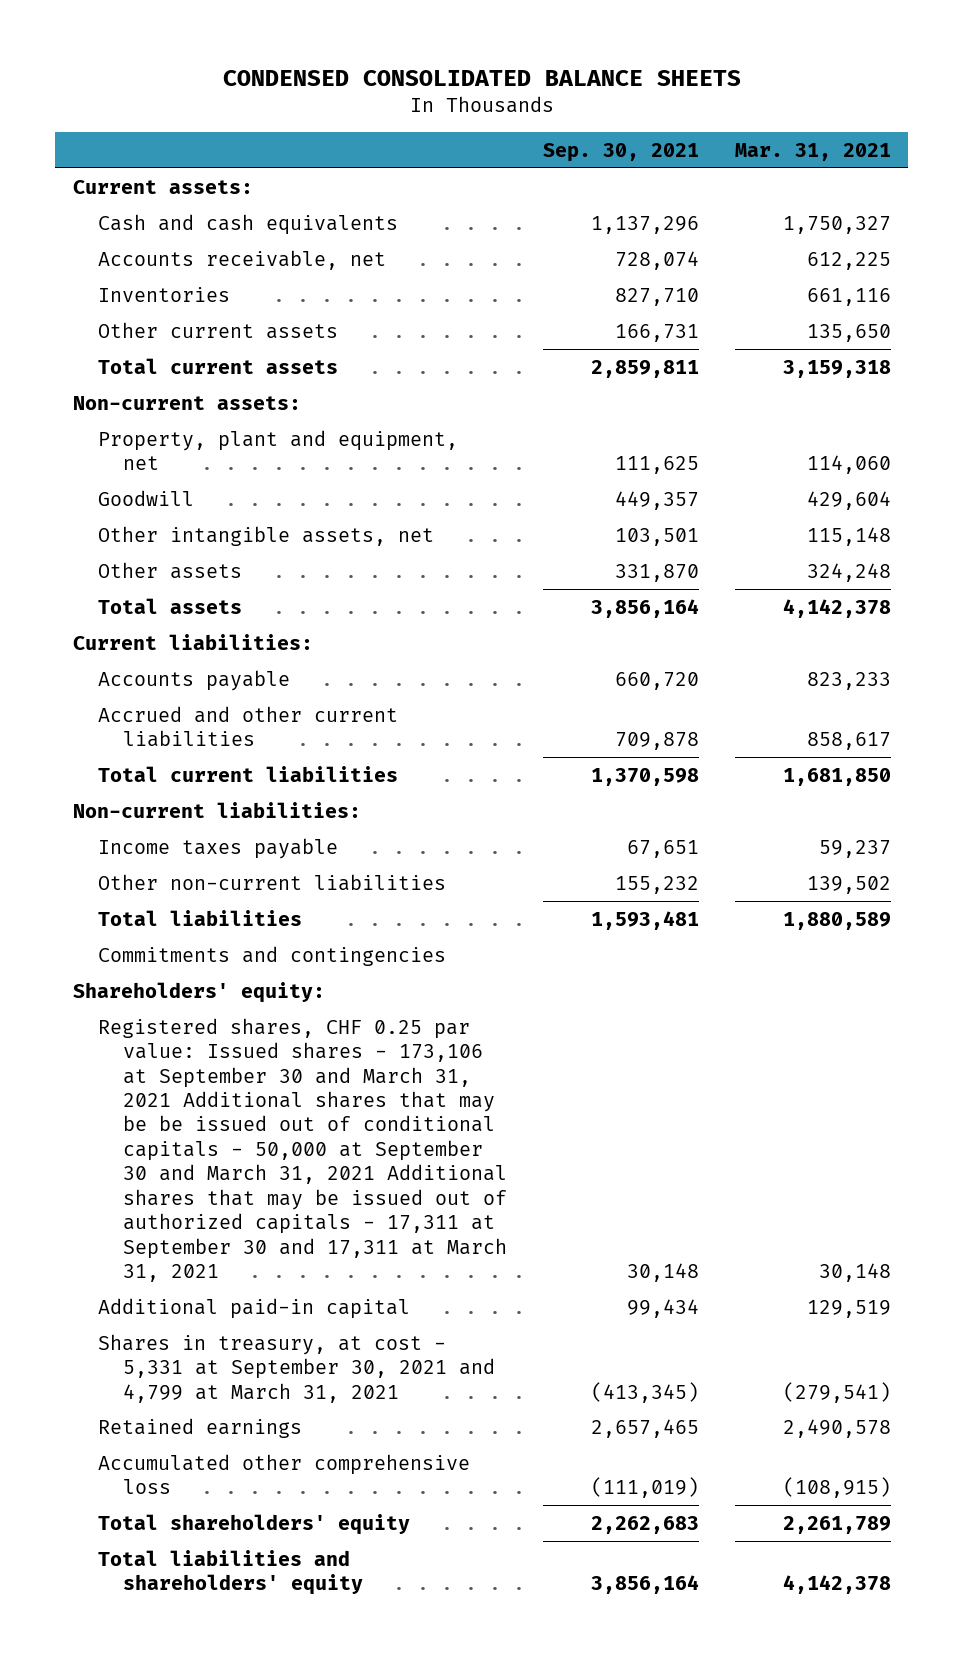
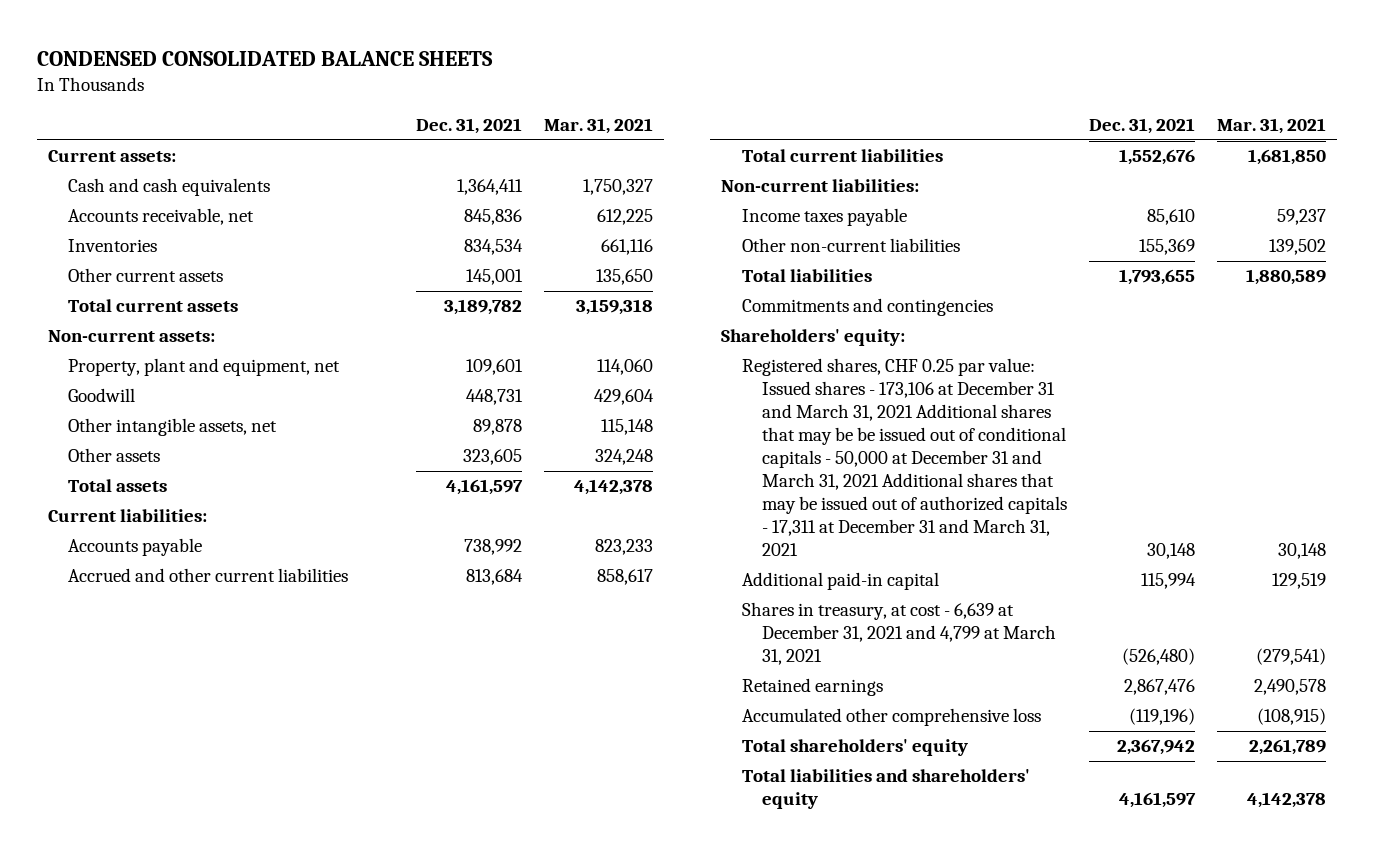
[542,142,699,162] Sep. 30, 2021 -> none
none -> [415,118,522,135] Dec. 31, 2021
[98,1017,508,1283] Registered shares, CHF 0.25 par value: Issued shares - 173,106 at September 30 and March 31, 2021 Additional shares that may be be issued out of conditional capitals - 50,000 at September 30 and March 31, 2021 Additional shares that may be issued out of authorized capitals - 17,311 at September 30 and 17,311 at March 31, 2021 -> [741,358,1068,557] Registered shares, CHF 0.25 par value: Issued shares - 173,106 at December 31 and March 31, 2021 Additional shares that may be be issued out of conditional capitals - 50,000 at December 31 and March 31, 2021 Additional shares that may be issued out of authorized capitals - 17,311 at December 31 and March 31, 2021
[98,1333,496,1403] Shares in treasury, at cost - 5,331 at September 30, 2021 and 4,799 at March 31, 2021 -> [741,602,1057,666] Shares in treasury, at cost - 6,639 at December 31, 2021 and 4,799 at March 31, 2021

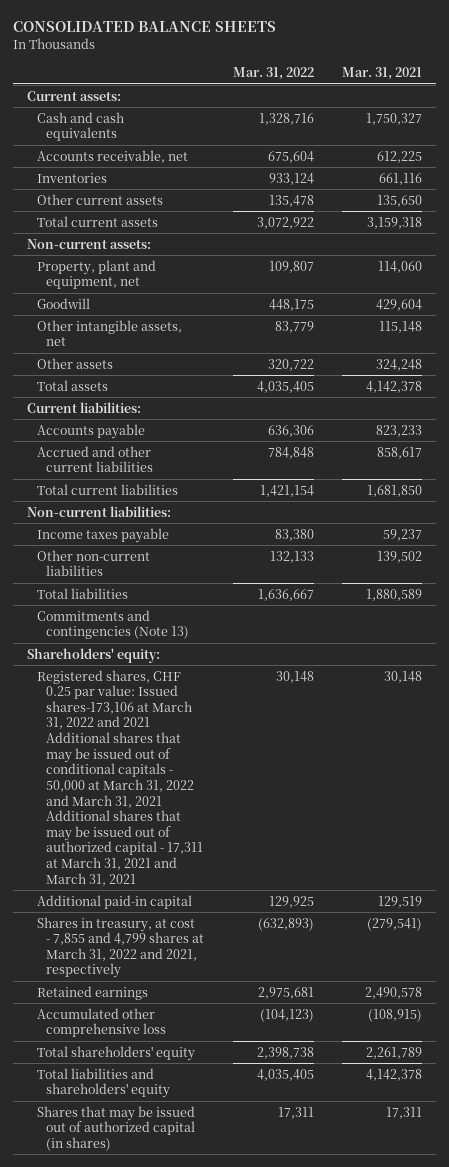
[36,50,493,66] CONDENSED CONSOLIDATED BALANCE SHEETS -> [13,21,277,33] CONSOLIDATED BALANCE SHEETS
[415,118,522,135] Dec. 31, 2021 -> none
none -> [232,67,314,81] Mar. 31, 2022
[741,298,993,317] Commitments and contingencies -> [36,609,190,640] Commitments and contingencies (Note 13)
[741,358,1068,557] Registered shares, CHF 0.25 par value: Issued shares - 173,106 at December 31 and March 31, 2021 Additional shares that may be be issued out of conditional capitals - 50,000 at December 31 and March 31, 2021 Additional shares that may be issued out of authorized capitals - 17,311 at December 31 and March 31, 2021 -> [36,669,204,886] Registered shares, CHF 0.25 par value: Issued shares-173,106 at March 31, 2022 and 2021 Additional shares that may be issued out of conditional capitals - 50,000 at March 31, 2022 and March 31, 2021 Additional shares that may be issued out of authorized capital - 17,311 at March 31, 2021 and March 31, 2021
[741,602,1057,666] Shares in treasury, at cost - 6,639 at December 31, 2021 and 4,799 at March 31, 2021 -> [36,916,205,979] Shares in treasury, at cost - 7,855 and 4,799 shares at March 31, 2022 and 2021, respectively
none -> [36,1105,196,1151] Shares that may be issued out of authorized capital (in shares)

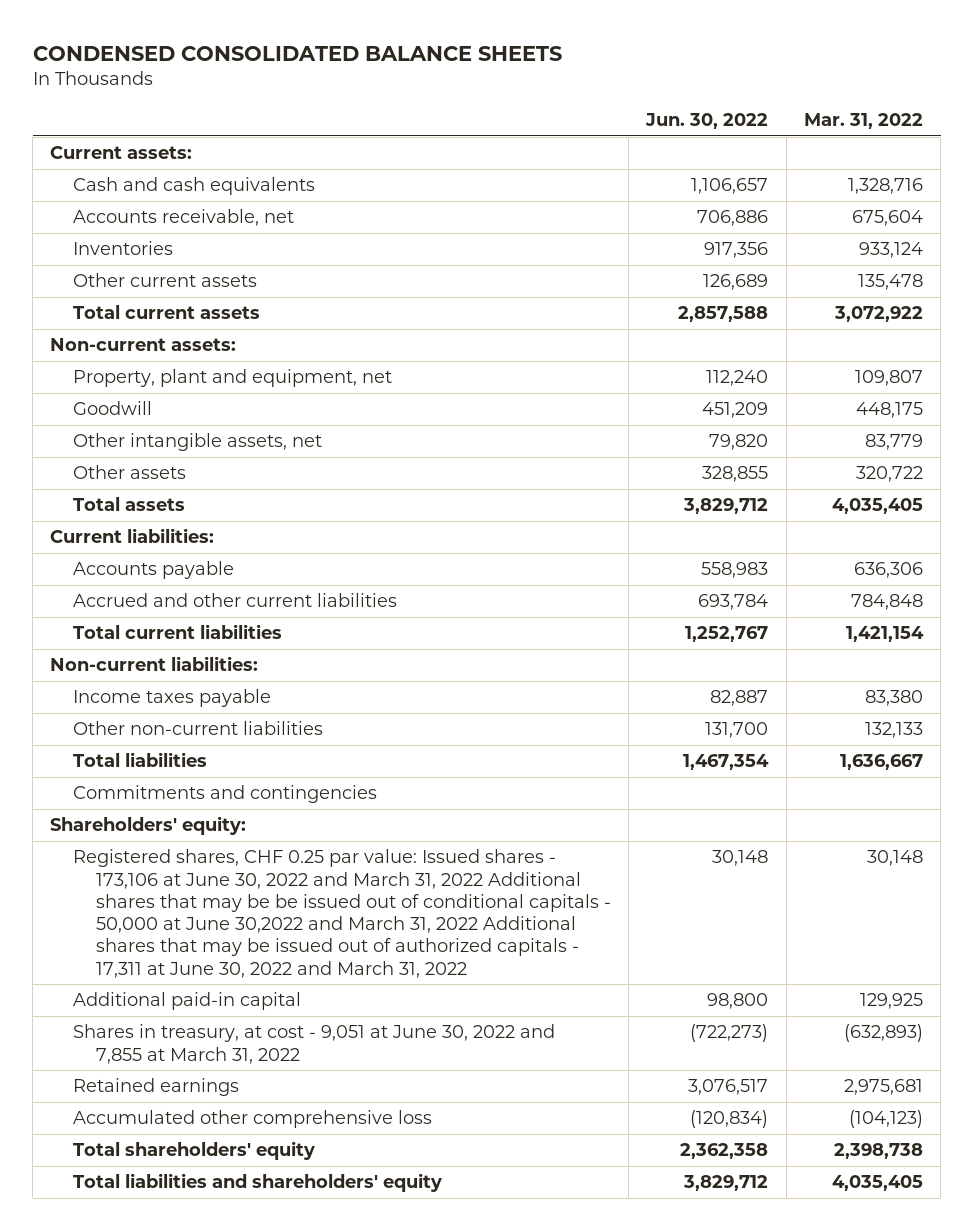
[13,21,277,33] CONSOLIDATED BALANCE SHEETS -> [32,45,562,61] CONDENSED CONSOLIDATED BALANCE SHEETS
[341,67,422,81] Mar. 31, 2021 -> none
none -> [645,112,769,129] Jun. 30, 2022
[36,609,190,640] Commitments and contingencies (Note 13) -> [73,785,378,804] Commitments and contingencies
[36,669,204,886] Registered shares, CHF 0.25 par value: Issued shares-173,106 at March 31, 2022 and 2021 Additional shares that may be issued out of conditional capitals - 50,000 at March 31, 2022 and March 31, 2021 Additional shares that may be issued out of authorized capital - 17,311 at March 31, 2021 and March 31, 2021 -> [73,849,611,978] Registered shares, CHF 0.25 par value: Issued shares - 173,106 at June 30, 2022 and March 31, 2022 Additional shares that may be be issued out of conditional capitals - 50,000 at June 30,2022 and March 31, 2022 Additional shares that may be issued out of authorized capitals - 17,311 at June 30, 2022 and March 31, 2022
[36,916,205,979] Shares in treasury, at cost - 7,855 and 4,799 shares at March 31, 2022 and 2021, respectively -> [73,1024,556,1064] Shares in treasury, at cost - 9,051 at June 30, 2022 and 7,855 at March 31, 2022
[36,1105,196,1151] Shares that may be issued out of authorized capital (in shares) -> none

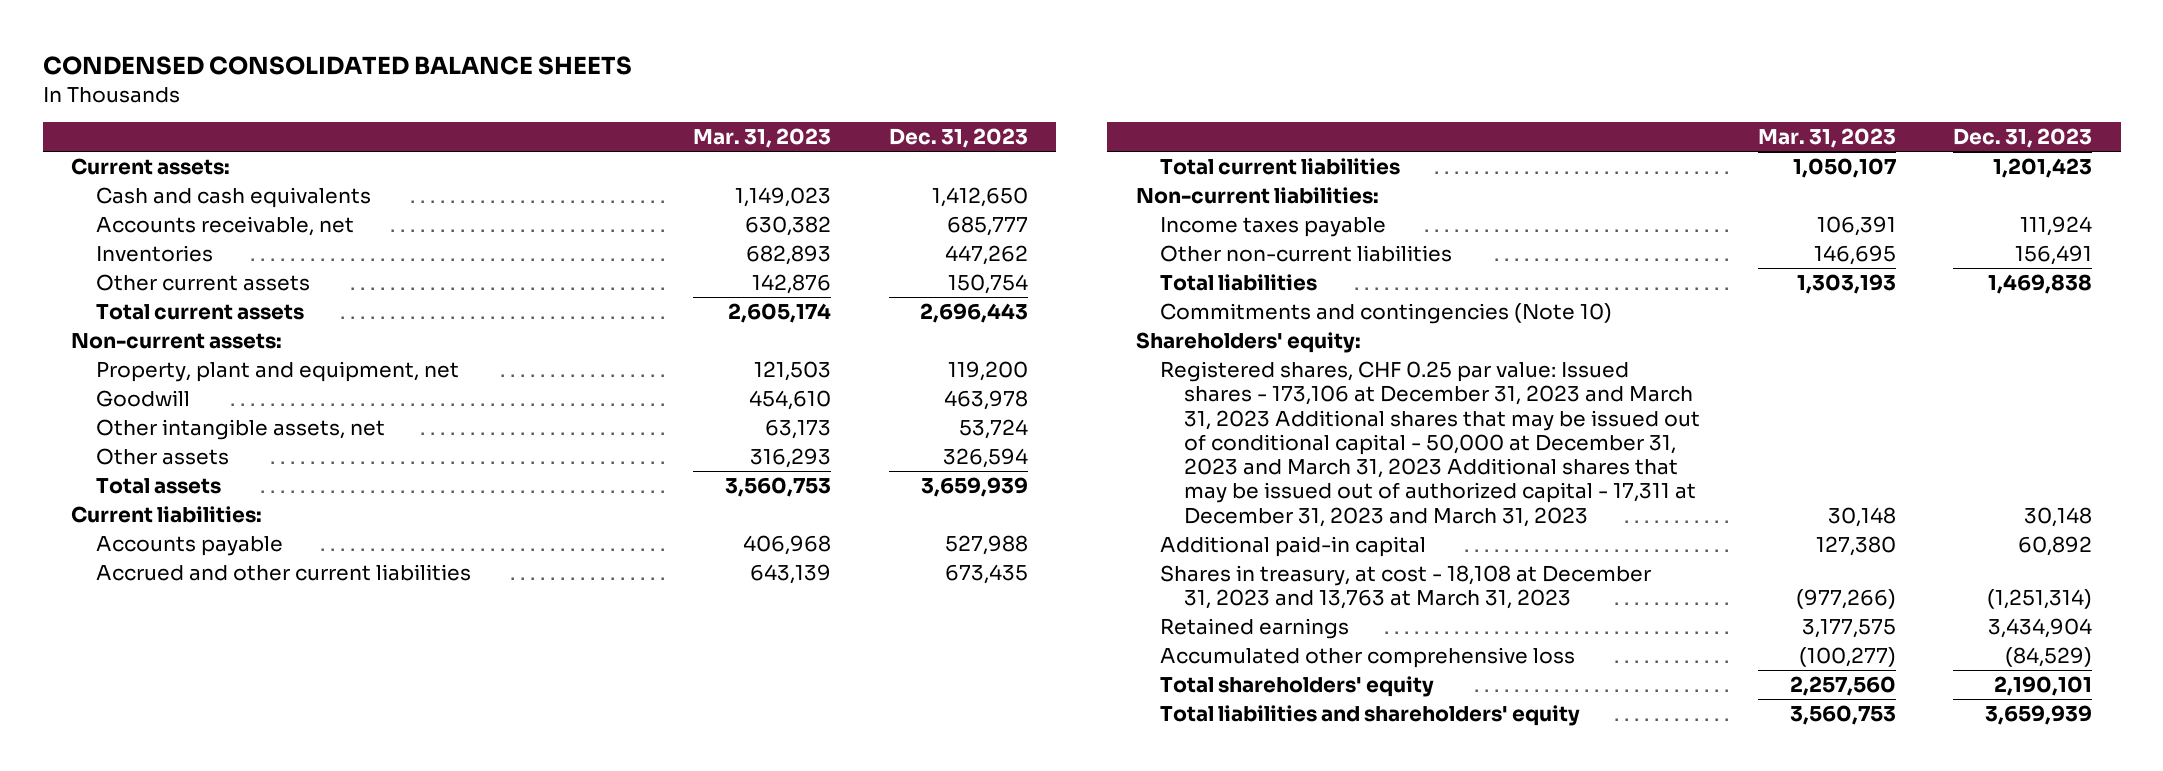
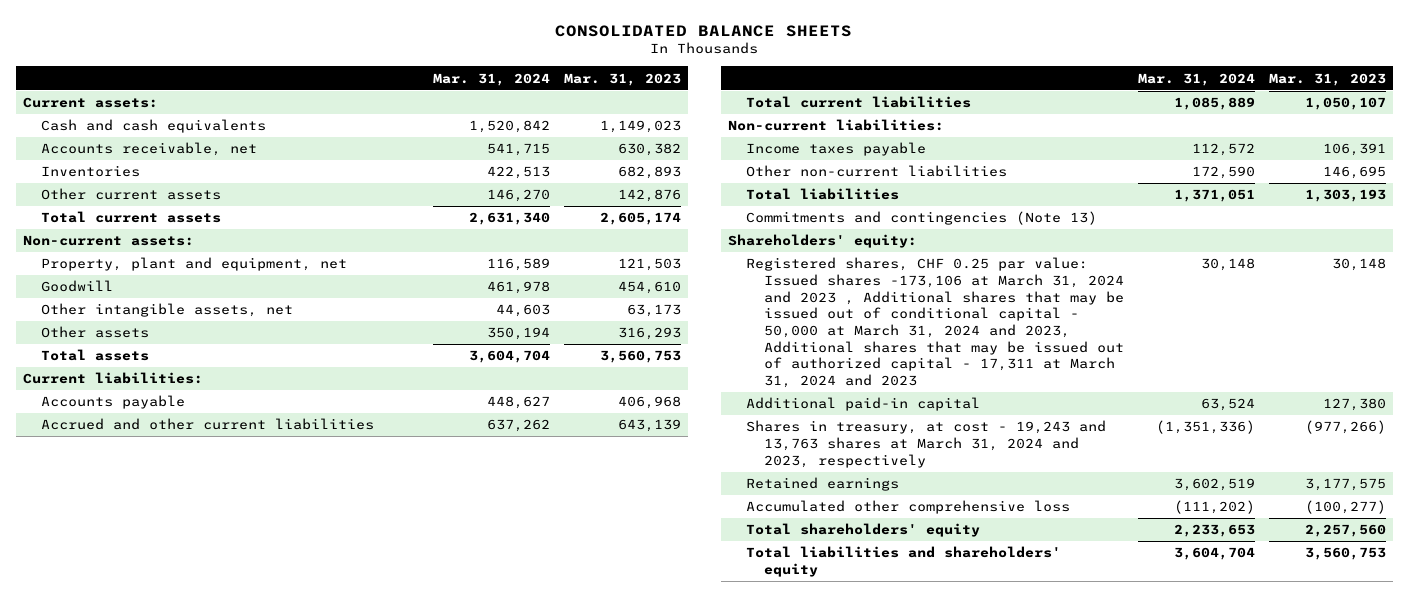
[42,56,632,76] CONDENSED CONSOLIDATED BALANCE SHEETS -> [555,24,853,37] CONSOLIDATED BALANCE SHEETS
[888,127,1028,148] Dec. 31, 2023 -> none
none -> [432,72,550,86] Mar. 31, 2024
[1160,303,1613,325] Commitments and contingencies (Note 10) -> [745,211,1097,226] Commitments and contingencies (Note 13)
[1160,361,1701,527] Registered shares, CHF 0.25 par value: Issued shares - 173,106 at December 31, 2023 and March 31, 2023 Additional shares that may be issued out of conditional capital - 50,000 at December 31, 2023 and March 31, 2023 Additional shares that may be issued out of authorized capital - 17,311 at December 31, 2023 and March 31, 2023 -> [745,257,1124,388] Registered shares, CHF 0.25 par value: Issued shares -173,106 at March 31, 2024 and 2023 , Additional shares that may be issued out of conditional capital - 50,000 at March 31, 2024 and 2023, Additional shares that may be issued out of authorized capital - 17,311 at March 31, 2024 and 2023
[1160,565,1652,610] Shares in treasury, at cost - 18,108 at December 31, 2023 and 13,763 at March 31, 2023 -> [745,420,1106,468] Shares in treasury, at cost - 19,243 and 13,763 shares at March 31, 2024 and 2023, respectively

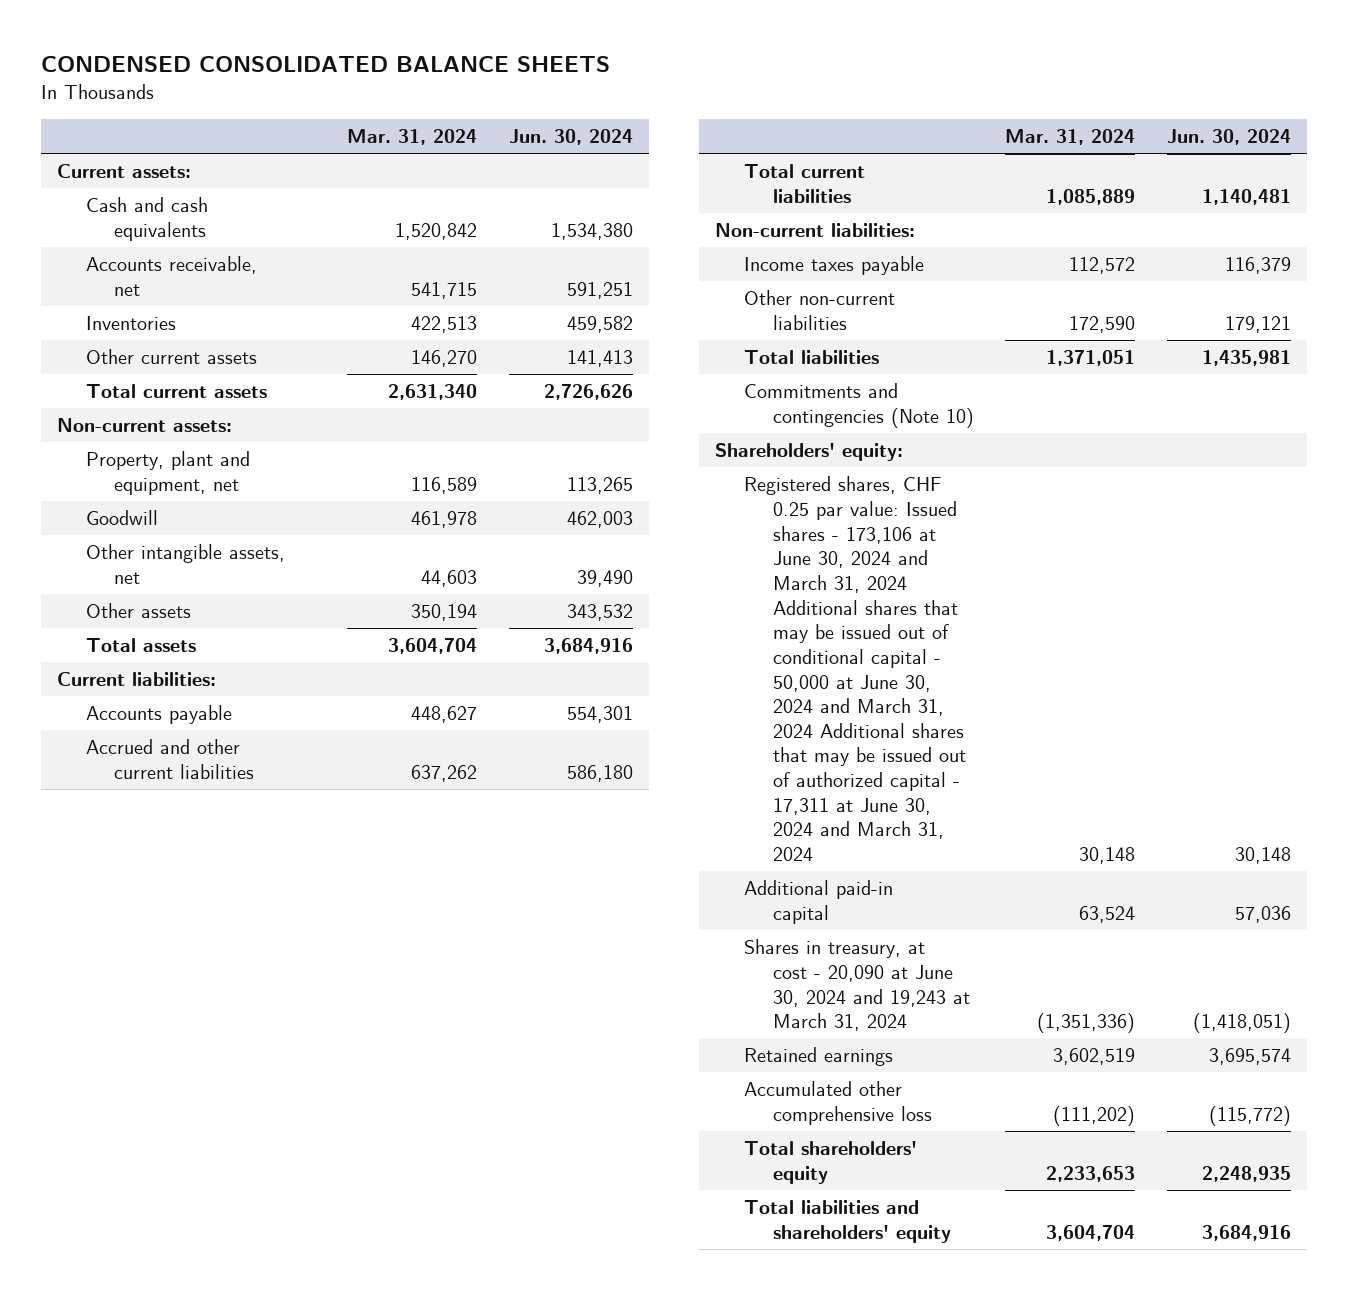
[555,24,853,37] CONSOLIDATED BALANCE SHEETS -> [40,55,610,72] CONDENSED CONSOLIDATED BALANCE SHEETS
[563,72,681,86] Mar. 31, 2023 -> none
none -> [509,129,634,146] Jun. 30, 2024
[745,211,1097,226] Commitments and contingencies (Note 13) -> [743,383,974,428] Commitments and contingencies (Note 10)
[745,257,1124,388] Registered shares, CHF 0.25 par value: Issued shares -173,106 at March 31, 2024 and 2023 , Additional shares that may be issued out of conditional capital - 50,000 at March 31, 2024 and 2023, Additional shares that may be issued out of authorized capital - 17,311 at March 31, 2024 and 2023 -> [743,476,966,862] Registered shares, CHF 0.25 par value: Issued shares - 173,106 at June 30, 2024 and March 31, 2024 Additional shares that may be issued out of conditional capital - 50,000 at June 30, 2024 and March 31, 2024 Additional shares that may be issued out of authorized capital - 17,311 at June 30, 2024 and March 31, 2024
[745,420,1106,468] Shares in treasury, at cost - 19,243 and 13,763 shares at March 31, 2024 and 2023, respectively -> [743,939,970,1032] Shares in treasury, at cost - 20,090 at June 30, 2024 and 19,243 at March 31, 2024

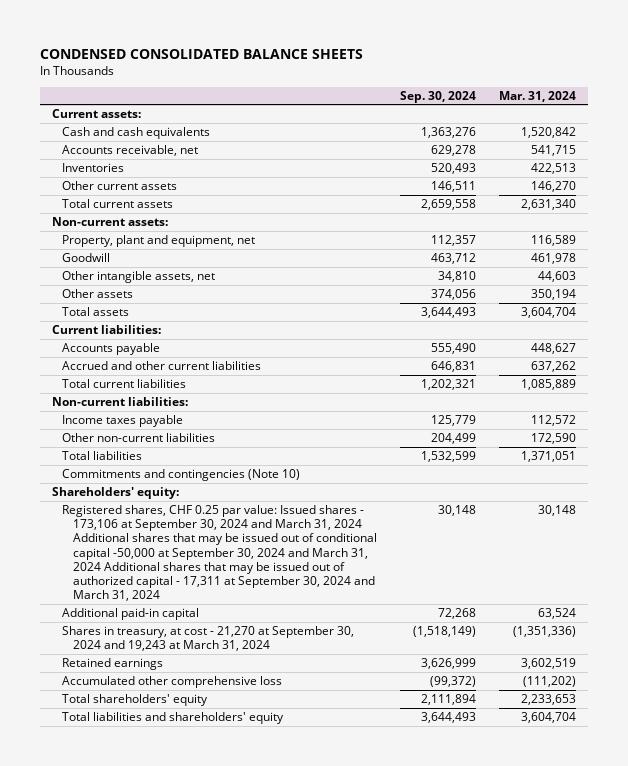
[509,129,634,146] Jun. 30, 2024 -> none
none -> [400,90,477,103] Sep. 30, 2024
[743,476,966,862] Registered shares, CHF 0.25 par value: Issued shares - 173,106 at June 30, 2024 and March 31, 2024 Additional shares that may be issued out of conditional capital - 50,000 at June 30, 2024 and March 31, 2024 Additional shares that may be issued out of authorized capital - 17,311 at June 30, 2024 and March 31, 2024 -> [62,504,378,602] Registered shares, CHF 0.25 par value: Issued shares - 173,106 at September 30, 2024 and March 31, 2024 Additional shares that may be issued out of conditional capital -50,000 at September 30, 2024 and March 31, 2024 Additional shares that may be issued out of authorized capital - 17,311 at September 30, 2024 and March 31, 2024
[743,939,970,1032] Shares in treasury, at cost - 20,090 at June 30, 2024 and 19,243 at March 31, 2024 -> [62,625,355,652] Shares in treasury, at cost - 21,270 at September 30, 2024 and 19,243 at March 31, 2024

